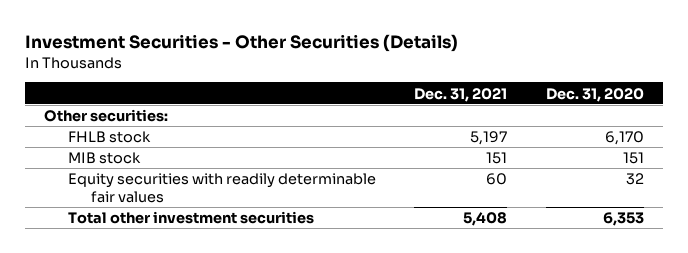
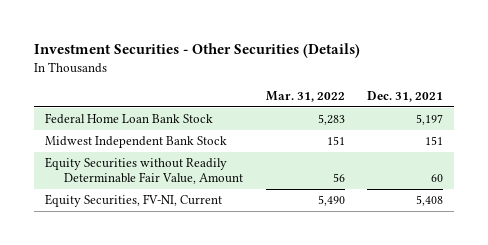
[545,87,644,102] Dec. 31, 2020 -> none
none -> [265,91,345,103] Mar. 31, 2022
[44,109,169,123] Other securities: -> none
[67,131,151,144] FHLB stock -> [45,113,214,125] Federal Home Loan Bank Stock
[67,152,141,165] MIB stock -> [45,136,228,149] Midwest Independent Bank Stock
[67,173,376,203] Equity securities with readily determinable fair values -> [45,157,244,185] Equity Securities without Readily Determinable Fair Value, Amount
[67,211,314,225] Total other investment securities -> [45,194,223,208] Equity Securities, FV-NI, Current

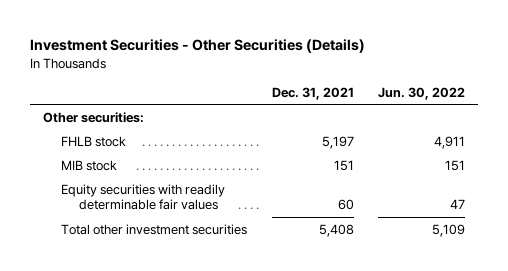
[265,91,345,103] Mar. 31, 2022 -> none
none -> [378,87,466,101] Jun. 30, 2022
none -> [42,111,144,123] Other securities:
[45,113,214,125] Federal Home Loan Bank Stock -> [60,135,126,147] FHLB stock
[45,136,228,149] Midwest Independent Bank Stock -> [60,159,117,171] MIB stock
[45,157,244,185] Equity Securities without Readily Determinable Fair Value, Amount -> [60,183,225,211] Equity securities with readily determinable fair values
[45,194,223,208] Equity Securities, FV-NI, Current -> [60,223,247,235] Total other investment securities

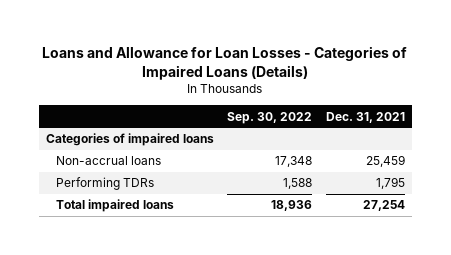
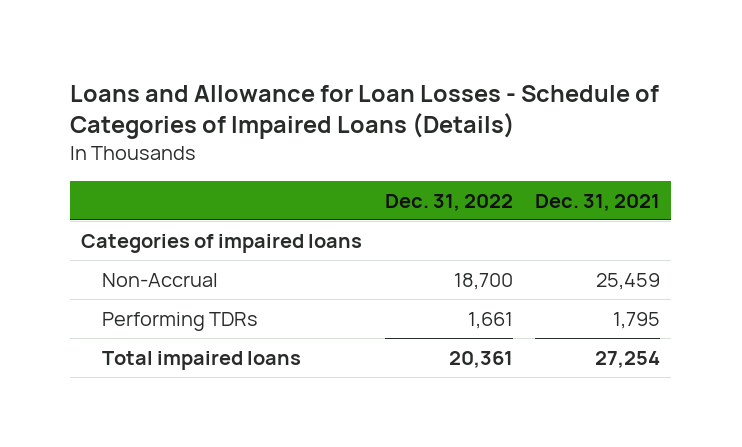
[42,45,408,80] Loans and Allowance for Loan Losses - Categories of Impaired Loans (Details) -> [70,84,660,140] Loans and Allowance for Loan Losses - Schedule of Categories of Impaired Loans (Details)
[227,111,313,124] Sep. 30, 2022 -> none
none -> [384,193,513,211] Dec. 31, 2022
[56,156,162,166] Non-accrual loans -> [101,272,218,287] Non-Accrual

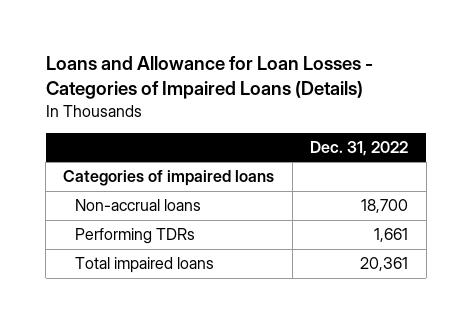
[70,84,660,140] Loans and Allowance for Loan Losses - Schedule of Categories of Impaired Loans (Details) -> [45,56,373,100] Loans and Allowance for Loan Losses - Categories of Impaired Loans (Details)
[535,193,661,211] Dec. 31, 2021 -> none
[101,272,218,287] Non-Accrual -> [75,199,202,212] Non-accrual loans

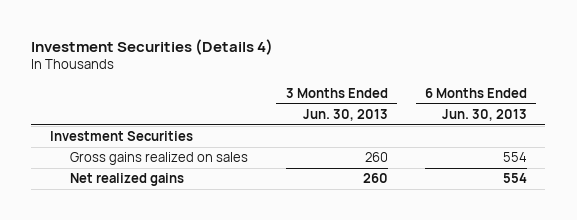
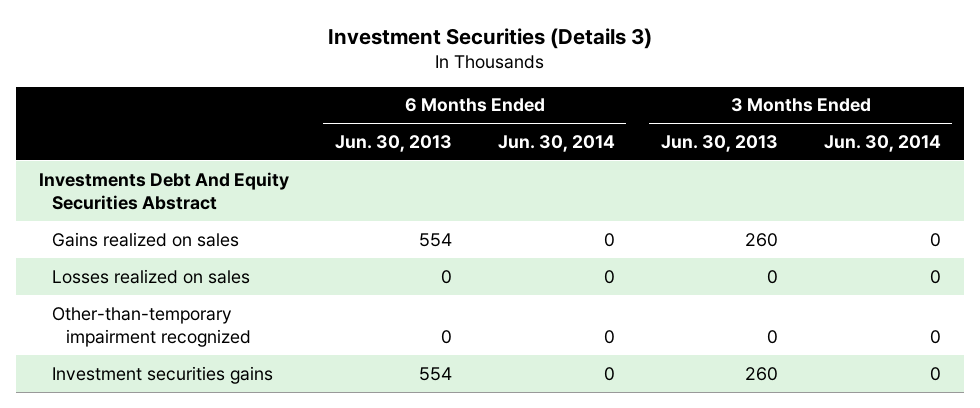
[31,38,274,55] Investment Securities (Details 4) -> [327,27,652,49] Investment Securities (Details 3)
none -> [497,134,615,152] Jun. 30, 2014
none -> [823,134,941,152] Jun. 30, 2014
[49,131,193,142] Investment Securities -> [38,171,289,210] Investments Debt And Equity Securities Abstract
[70,152,249,166] Gross gains realized on sales -> [52,231,240,247] Gains realized on sales
none -> [52,268,251,284] Losses realized on sales
none -> [52,306,252,347] Other-than-temporary impairment recognized
[70,173,185,187] Net realized gains -> [52,365,274,384] Investment securities gains

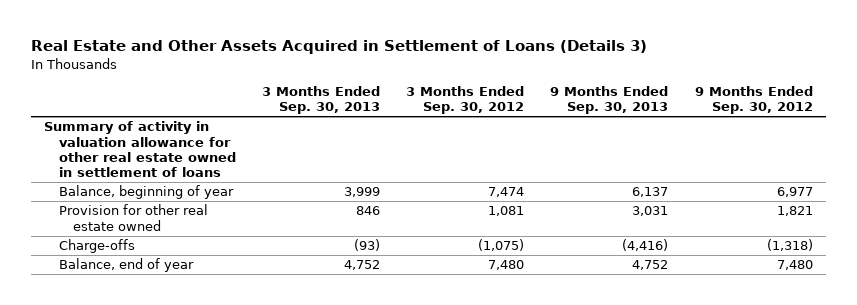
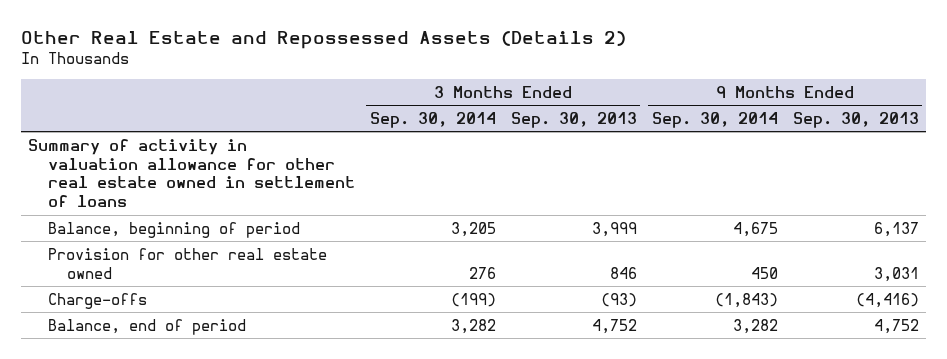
[31,40,648,55] Real Estate and Other Assets Acquired in Settlement of Loans (Details 3) -> [20,30,626,49] Other Real Estate and Repossessed Assets (Details 2)
[406,86,525,115] 3 Months Ended Sep. 30, 2012 -> none
[694,86,813,115] 9 Months Ended Sep. 30, 2012 -> none
none -> [369,112,496,129] Sep. 30, 2014
none -> [651,112,778,129] Sep. 30, 2014
[58,185,234,200] Balance, beginning of year -> [47,221,300,238] Balance, beginning of period
[58,258,194,273] Balance, end of year -> [47,318,246,335] Balance, end of period

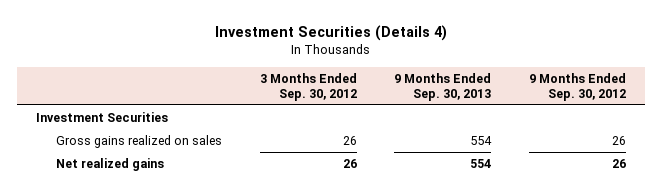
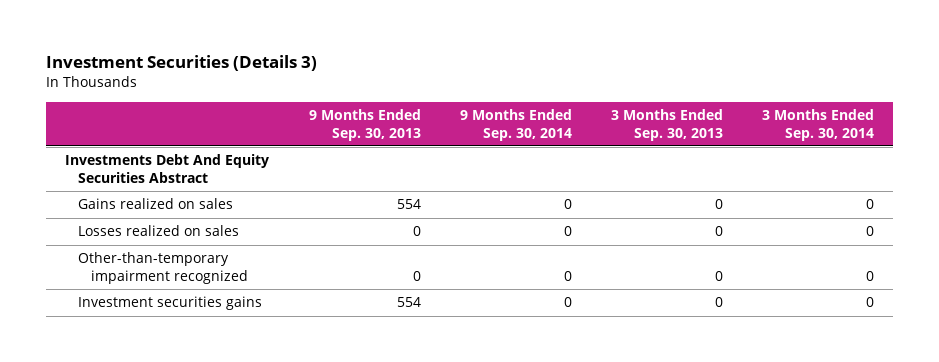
[215,24,448,41] Investment Securities (Details 4) -> [45,55,317,72] Investment Securities (Details 3)
[259,72,357,101] 3 Months Ended Sep. 30, 2012 -> none
[529,72,627,101] 9 Months Ended Sep. 30, 2012 -> none
none -> [459,108,572,141] 9 Months Ended Sep. 30, 2014
none -> [610,108,723,141] 3 Months Ended Sep. 30, 2013
none -> [761,108,874,141] 3 Months Ended Sep. 30, 2014
[36,112,169,123] Investment Securities -> [65,154,270,184] Investments Debt And Equity Securities Abstract
[55,135,222,149] Gross gains realized on sales -> [78,198,234,210] Gains realized on sales
none -> [78,225,240,237] Losses realized on sales
none -> [78,252,248,285] Other-than-temporary impairment recognized
[55,158,164,172] Net realized gains -> [78,296,263,311] Investment securities gains

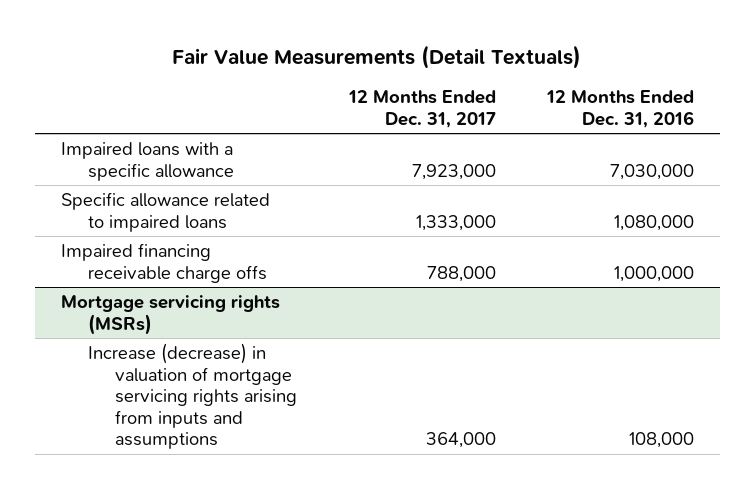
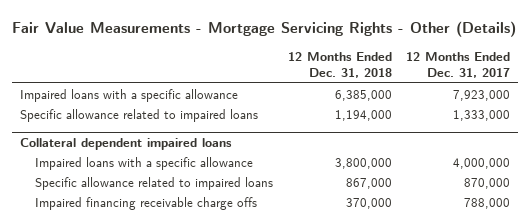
[172,44,582,69] Fair Value Measurements (Detail Textuals) -> [12,20,517,37] Fair Value Measurements - Mortgage Servicing Rights - Other (Details)
[546,90,695,128] 12 Months Ended Dec. 31, 2016 -> none
none -> [287,51,392,79] 12 Months Ended Dec. 31, 2018
none -> [19,138,232,151] Collateral dependent impaired loans
none -> [34,156,253,170] Impaired loans with a specific allowance
none -> [34,176,273,190] Specific allowance related to impaired loans
[60,295,280,335] Mortgage servicing rights (MSRs) -> none
[87,343,298,450] Increase (decrease) in valuation of mortgage servicing rights arising from inputs and assumptions -> none

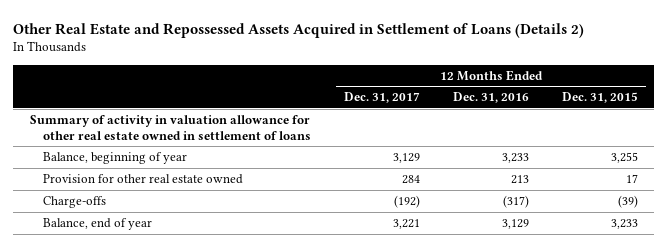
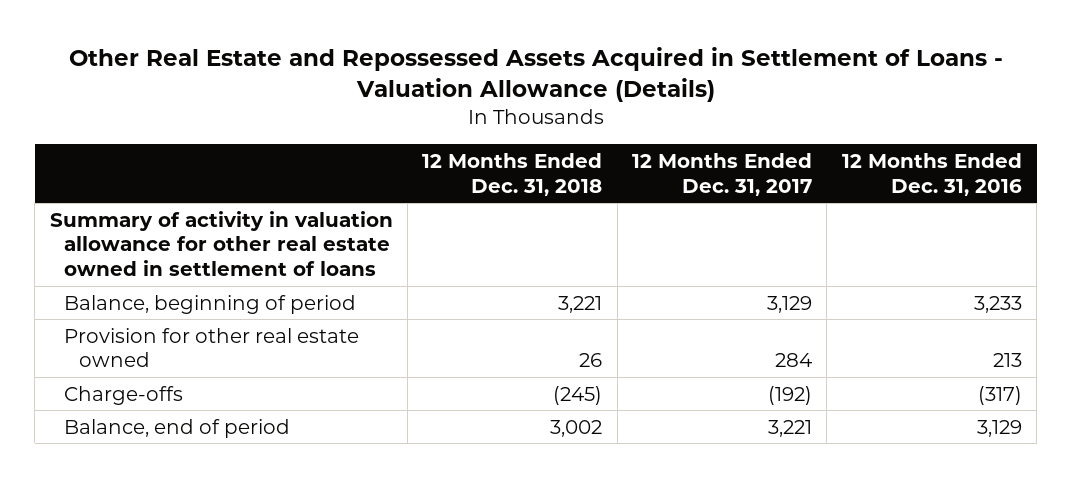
[13,22,585,38] Other Real Estate and Repossessed Assets Acquired in Settlement of Loans (Details 2) -> [68,47,1003,103] Other Real Estate and Repossessed Assets Acquired in Settlement of Loans - Valuation Allowance (Details)
[561,92,638,104] Dec. 31, 2015 -> none
none -> [422,152,603,196] 12 Months Ended Dec. 31, 2018
[43,152,188,165] Balance, beginning of year -> [64,294,357,314] Balance, beginning of period
[43,218,153,231] Balance, end of year -> [64,418,291,438] Balance, end of period

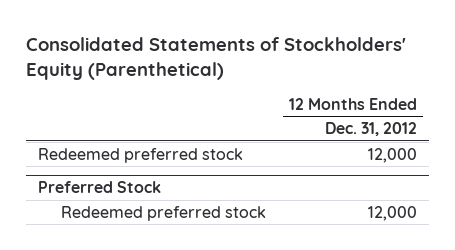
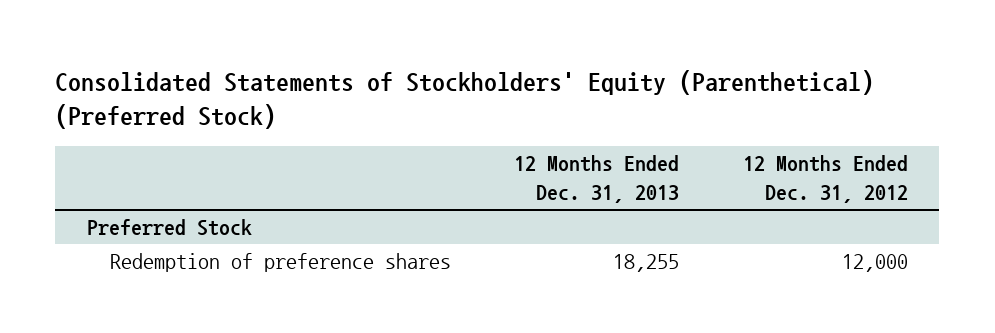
[26,36,407,80] Consolidated Statements of Stockholders' Equity (Parenthetical) -> [55,69,875,130] Consolidated Statements of Stockholders' Equity (Parenthetical) (Preferred Stock)
none -> [514,155,680,204] 12 Months Ended Dec. 31, 2013
[37,147,243,163] Redeemed preferred stock -> none
[60,205,266,221] Redeemed preferred stock -> [110,253,452,273] Redemption of preference shares

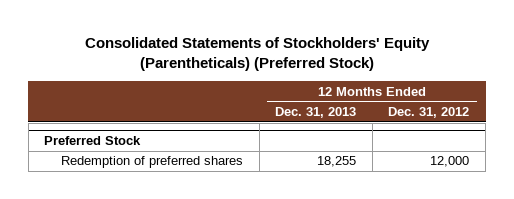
[55,69,875,130] Consolidated Statements of Stockholders' Equity (Parenthetical) (Preferred Stock) -> [84,37,430,72] Consolidated Statements of Stockholders' Equity (Parentheticals) (Preferred Stock)
[110,253,452,273] Redemption of preference shares -> [61,156,244,169] Redemption of preferred shares

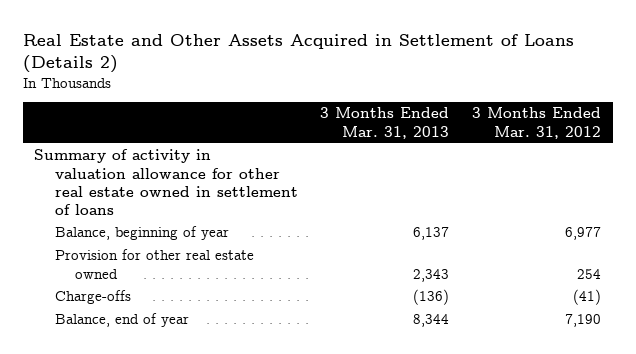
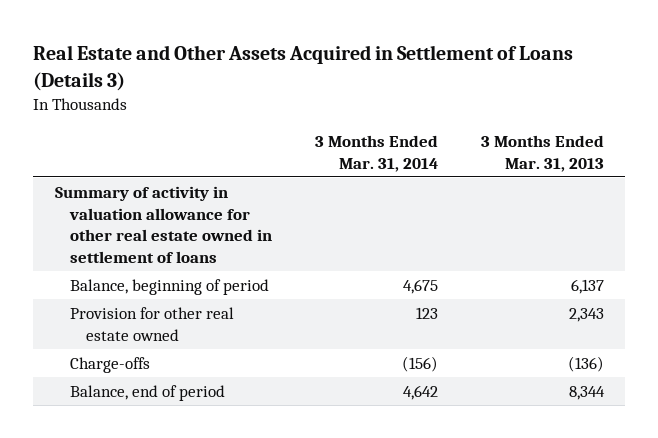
[23,33,575,74] Real Estate and Other Assets Acquired in Settlement of Loans (Details 2) -> [33,44,574,91] Real Estate and Other Assets Acquired in Settlement of Loans (Details 3)
[472,107,602,139] 3 Months Ended Mar. 31, 2012 -> none
none -> [314,134,438,172] 3 Months Ended Mar. 31, 2014
[54,226,229,241] Balance, beginning of year -> [70,278,270,295] Balance, beginning of period
[54,313,189,328] Balance, end of year -> [70,384,226,401] Balance, end of period

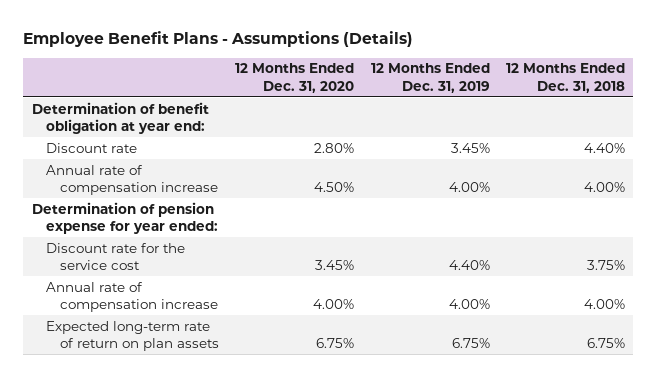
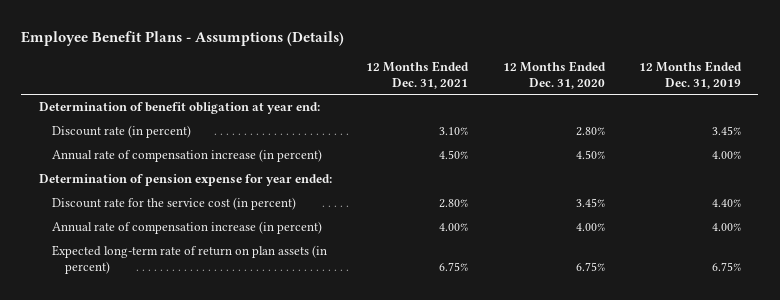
[505,63,625,93] 12 Months Ended Dec. 31, 2018 -> none
none -> [366,60,470,89] 12 Months Ended Dec. 31, 2021
[45,142,137,153] Discount rate -> [52,125,192,139] Discount rate (in percent)
[45,164,219,195] Annual rate of compensation increase -> [52,149,323,163] Annual rate of compensation increase (in percent)
[45,242,185,270] Discount rate for the service cost -> [52,197,297,211] Discount rate for the service cost (in percent)
[45,281,219,312] Annual rate of compensation increase -> [52,221,323,235] Annual rate of compensation increase (in percent)
[45,320,220,351] Expected long-term rate of return on plan assets -> [52,245,328,275] Expected long-term rate of return on plan assets (in percent)

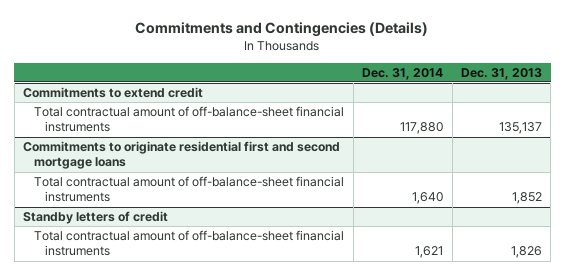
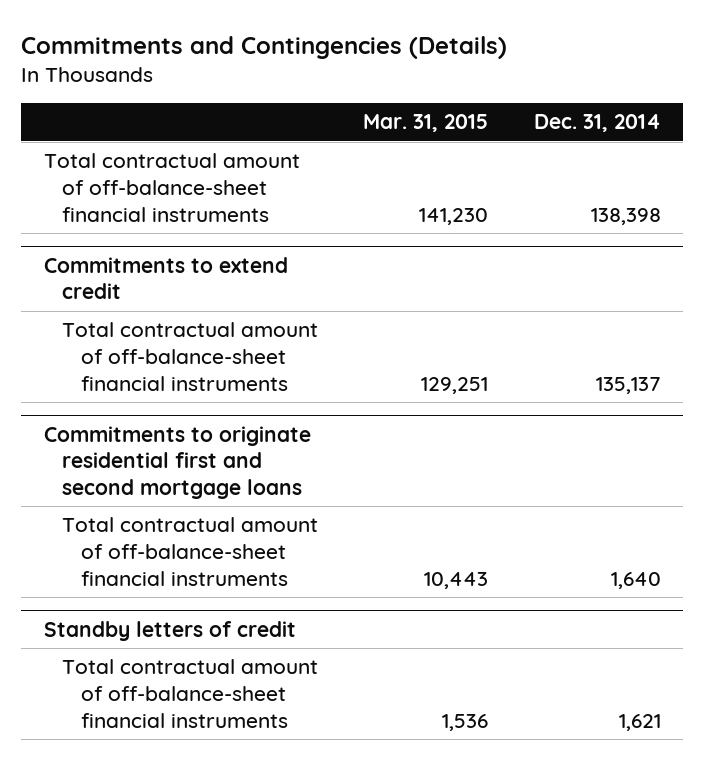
[460,67,542,80] Dec. 31, 2013 -> none
none -> [363,114,489,133] Mar. 31, 2015
none -> [43,153,300,222] Total contractual amount of off-balance-sheet financial instruments
[400,122,444,135] 117,880 -> [595,376,661,394] 135,137

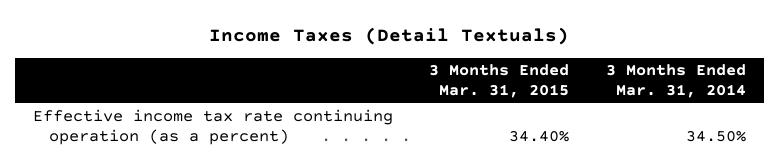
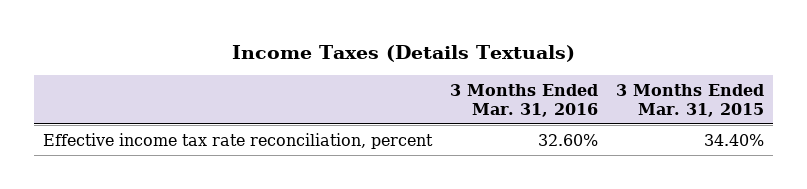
[209,27,570,46] Income Taxes (Detail Textuals) -> [232,44,576,62] Income Taxes (Details Textuals)
[605,64,746,99] 3 Months Ended Mar. 31, 2014 -> none
none -> [449,83,598,117] 3 Months Ended Mar. 31, 2016
[33,109,394,146] Effective income tax rate continuing operation (as a percent) -> [42,132,433,149] Effective income tax rate reconciliation, percent

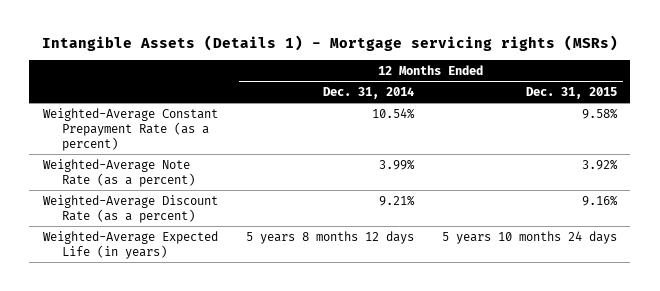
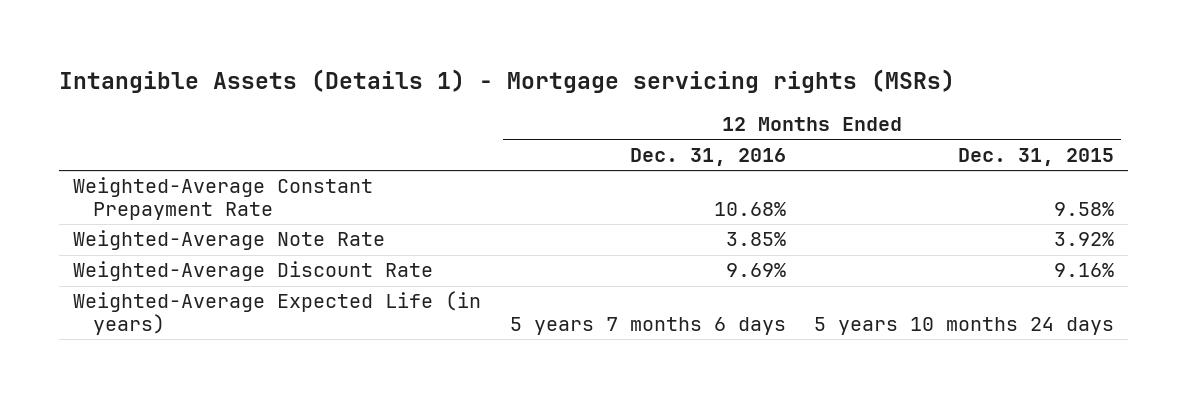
[322,87,414,100] Dec. 31, 2014 -> none
none -> [629,148,786,167] Dec. 31, 2016
[43,107,219,151] Weighted-Average Constant Prepayment Rate (as a percent) -> [73,177,374,221] Weighted-Average Constant Prepayment Rate
[43,158,196,187] Weighted-Average Note Rate (as a percent) -> [73,230,386,251] Weighted-Average Note Rate
[43,194,219,223] Weighted-Average Discount Rate (as a percent) -> [73,261,434,282] Weighted-Average Discount Rate

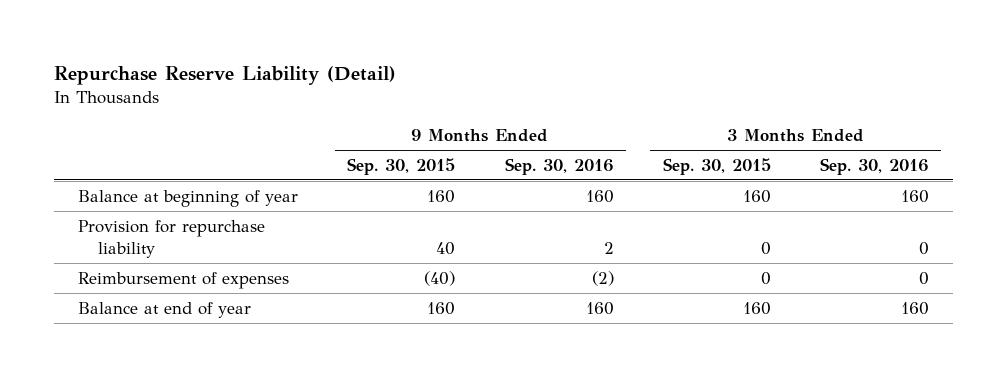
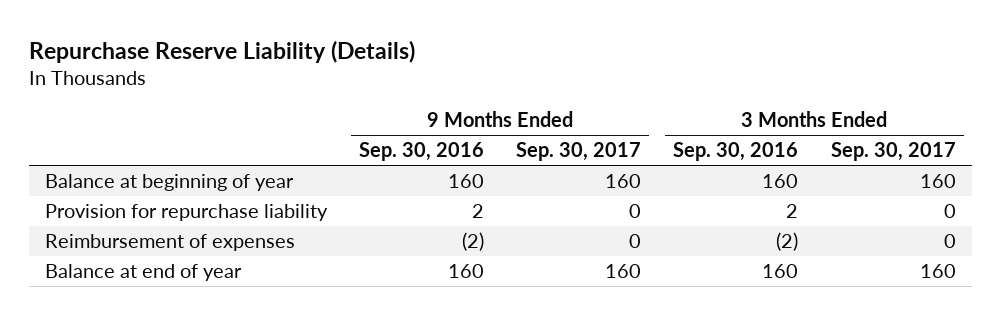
[53,66,396,86] Repurchase Reserve Liability (Detail) -> [28,39,415,63] Repurchase Reserve Liability (Details)
[347,157,456,175] Sep. 30, 2015 -> none
[662,157,771,175] Sep. 30, 2015 -> none
none -> [516,142,642,162] Sep. 30, 2017
none -> [830,142,956,162] Sep. 30, 2017
[918,241,929,255] 0 -> [786,204,799,219] 2
[918,271,929,285] 0 -> [776,232,799,252] (2)

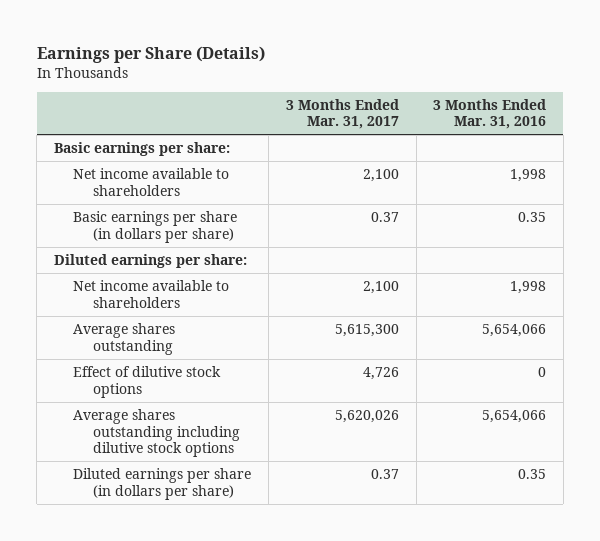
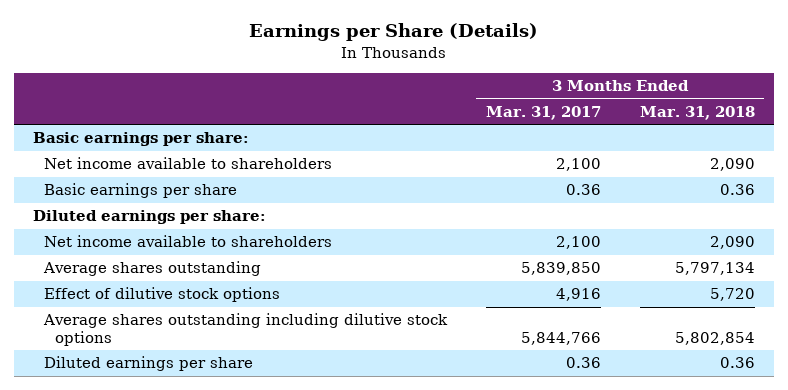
[433,98,547,130] 3 Months Ended Mar. 31, 2016 -> none
none -> [639,105,755,120] Mar. 31, 2018
[73,211,238,243] Basic earnings per share (in dollars per share) -> [44,183,238,199] Basic earnings per share
[370,212,399,223] 0.37 -> [565,184,601,196] 0.36
[334,324,399,338] 5,615,300 -> [520,262,601,276] 5,839,850
[362,367,399,381] 4,726 -> [555,288,601,302] 4,916
[334,410,399,424] 5,620,026 -> [520,331,601,345] 5,844,766
[73,468,252,500] Diluted earnings per share (in dollars per share) -> [44,356,254,372] Diluted earnings per share
[370,469,399,480] 0.37 -> [565,357,601,369] 0.36

